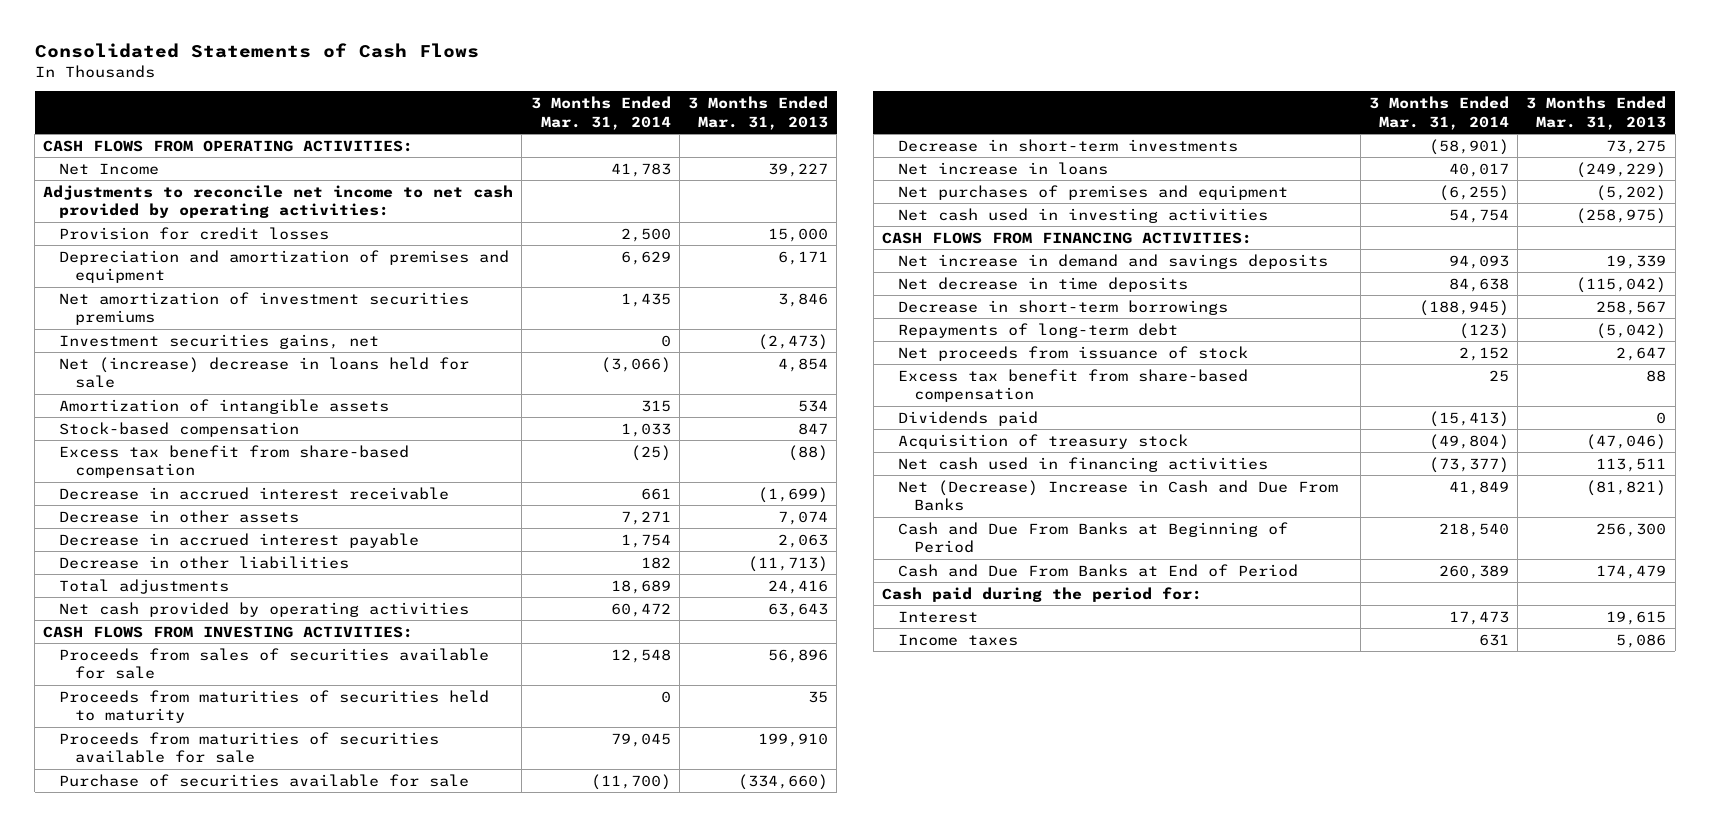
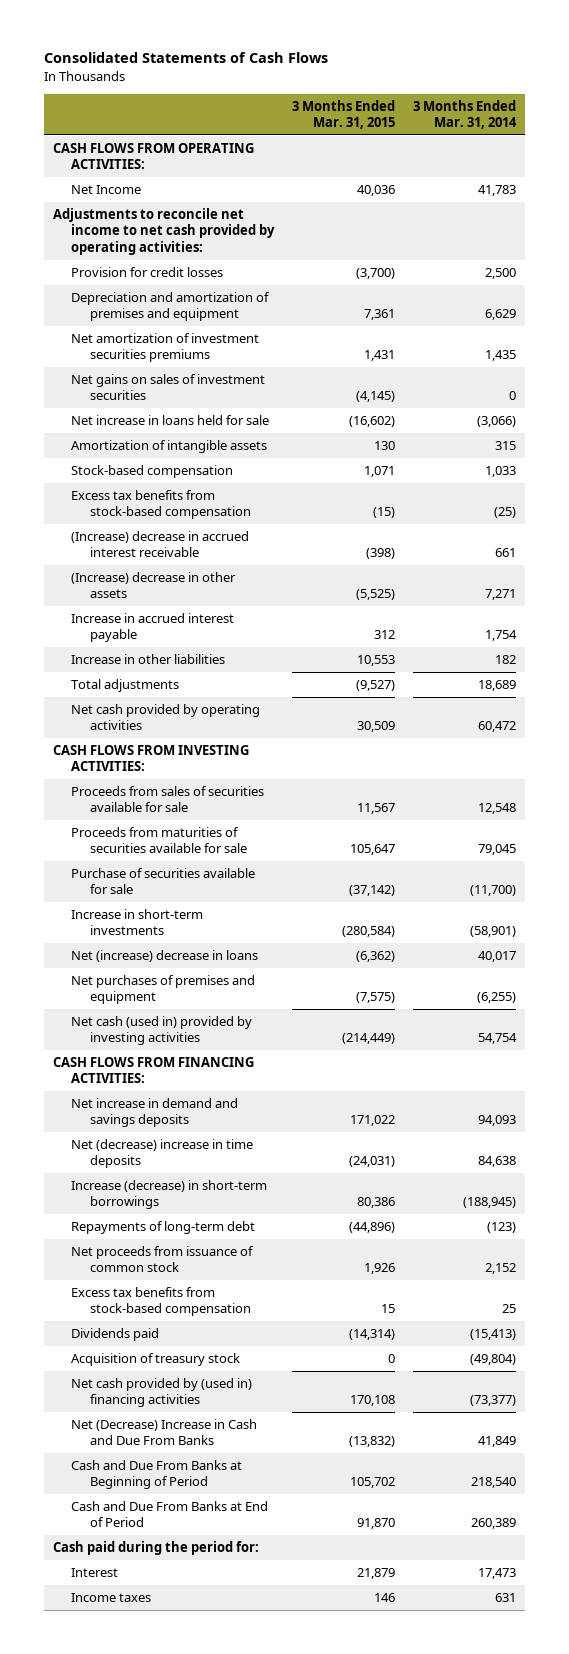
[687,96,828,130] 3 Months Ended Mar. 31, 2013 -> none
none -> [292,99,396,129] 3 Months Ended Mar. 31, 2015
[59,333,380,349] Investment securities gains, net -> [71,374,266,401] Net gains on sales of investment securities
[59,356,470,389] Net (increase) decrease in loans held for sale -> [71,415,270,426] Net increase in loans held for sale
[59,444,410,479] Excess tax benefit from share-based compensation -> [71,490,251,520] Excess tax benefits from stock-based compensation
[59,486,450,500] Decrease in accrued interest receivable -> [71,531,250,558] (Increase) decrease in accrued interest receivable
[59,509,300,523] Decrease in other assets -> [71,572,237,599] (Increase) decrease in other assets
[59,532,420,548] Decrease in accrued interest payable -> [71,613,235,643] Increase in accrued interest payable
[59,555,350,569] Decrease in other liabilities -> [71,654,226,665] Increase in other liabilities
[59,689,490,724] Proceeds from maturities of securities held to maturity -> none
[897,138,1238,152] Decrease in short-term investments -> [71,909,204,936] Increase in short-term investments
[897,161,1108,175] Net increase in loans -> [71,950,259,963] Net (increase) decrease in loans
[897,207,1268,223] Net cash used in investing activities -> [71,1016,253,1046] Net cash (used in) provided by investing activities
[897,276,1188,292] Net decrease in time deposits -> [71,1139,254,1169] Net (decrease) increase in time deposits
[897,299,1228,315] Decrease in short-term borrowings -> [71,1180,268,1210] Increase (decrease) in short-term borrowings
[897,345,1248,361] Net proceeds from issuance of stock -> [71,1246,255,1273] Net proceeds from issuance of common stock
[897,368,1248,403] Excess tax benefit from share-based compensation -> [71,1287,251,1317] Excess tax benefits from stock-based compensation
[897,456,1268,472] Net cash used in financing activities -> [71,1378,253,1408] Net cash provided by (used in) financing activities

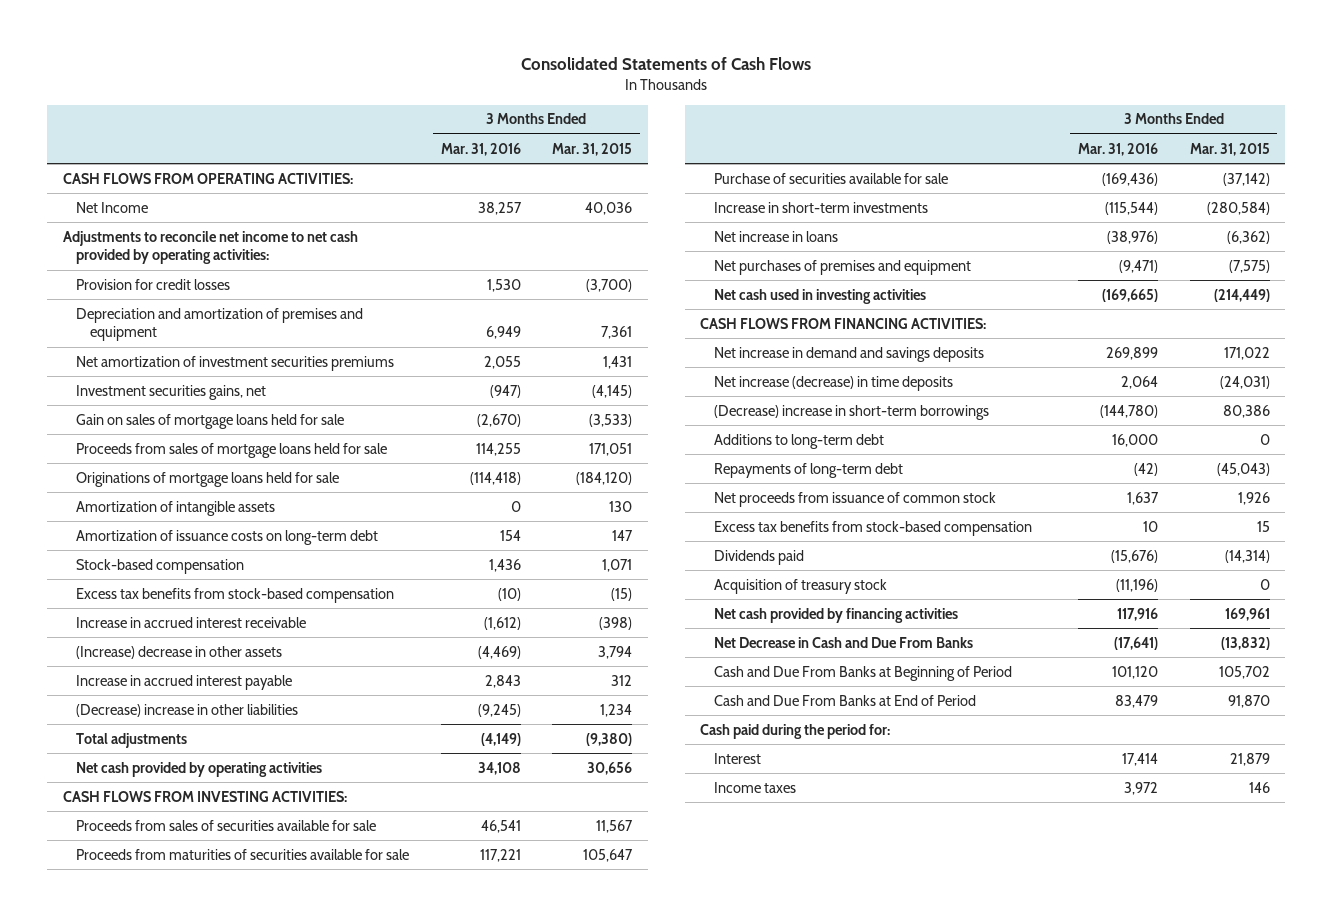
[413,99,518,129] 3 Months Ended Mar. 31, 2014 -> none
none -> [440,142,521,156] Mar. 31, 2016
[71,374,266,401] Net gains on sales of investment securities -> [76,384,267,400] Investment securities gains, net
[71,415,270,426] Net increase in loans held for sale -> [76,413,345,429] Gain on sales of mortgage loans held for sale
[349,416,396,428] (16,602) -> [589,413,633,427] (3,533)
none -> [76,442,388,458] Proceeds from sales of mortgage loans held for sale
none -> [76,471,340,487] Originations of mortgage loans held for sale
none -> [76,529,379,545] Amortization of issuance costs on long-term debt
[71,531,250,558] (Increase) decrease in accrued interest receivable -> [76,616,307,628] Increase in accrued interest receivable
[356,589,396,601] (5,525) -> [598,645,633,659] 3,794
[71,654,226,665] Increase in other liabilities -> [76,703,299,717] (Decrease) increase in other liabilities
[357,655,396,667] 10,553 -> [600,703,633,717] 1,234
[356,680,396,692] (9,527) -> [586,732,633,746] (9,380)
[357,721,396,733] 30,509 -> [587,761,633,775] 30,656
[71,950,259,963] Net (increase) decrease in loans -> [713,230,838,242] Net increase in loans
[71,1016,253,1046] Net cash (used in) provided by investing activities -> [713,288,926,304] Net cash used in investing activities
[71,1139,254,1169] Net (decrease) increase in time deposits -> [713,375,953,391] Net increase (decrease) in time deposits
[71,1180,268,1210] Increase (decrease) in short-term borrowings -> [713,404,989,420] (Decrease) increase in short-term borrowings
none -> [713,433,884,449] Additions to long-term debt
[349,1222,396,1234] (44,896) -> [1216,462,1270,476] (45,043)
[71,1378,253,1408] Net cash provided by (used in) financing activities -> [713,607,958,623] Net cash provided by financing activities
[350,1395,396,1407] 170,108 -> [1224,607,1270,621] 169,961
[71,1419,258,1446] Net (Decrease) Increase in Cash and Due From Banks -> [713,636,973,648] Net Decrease in Cash and Due From Banks

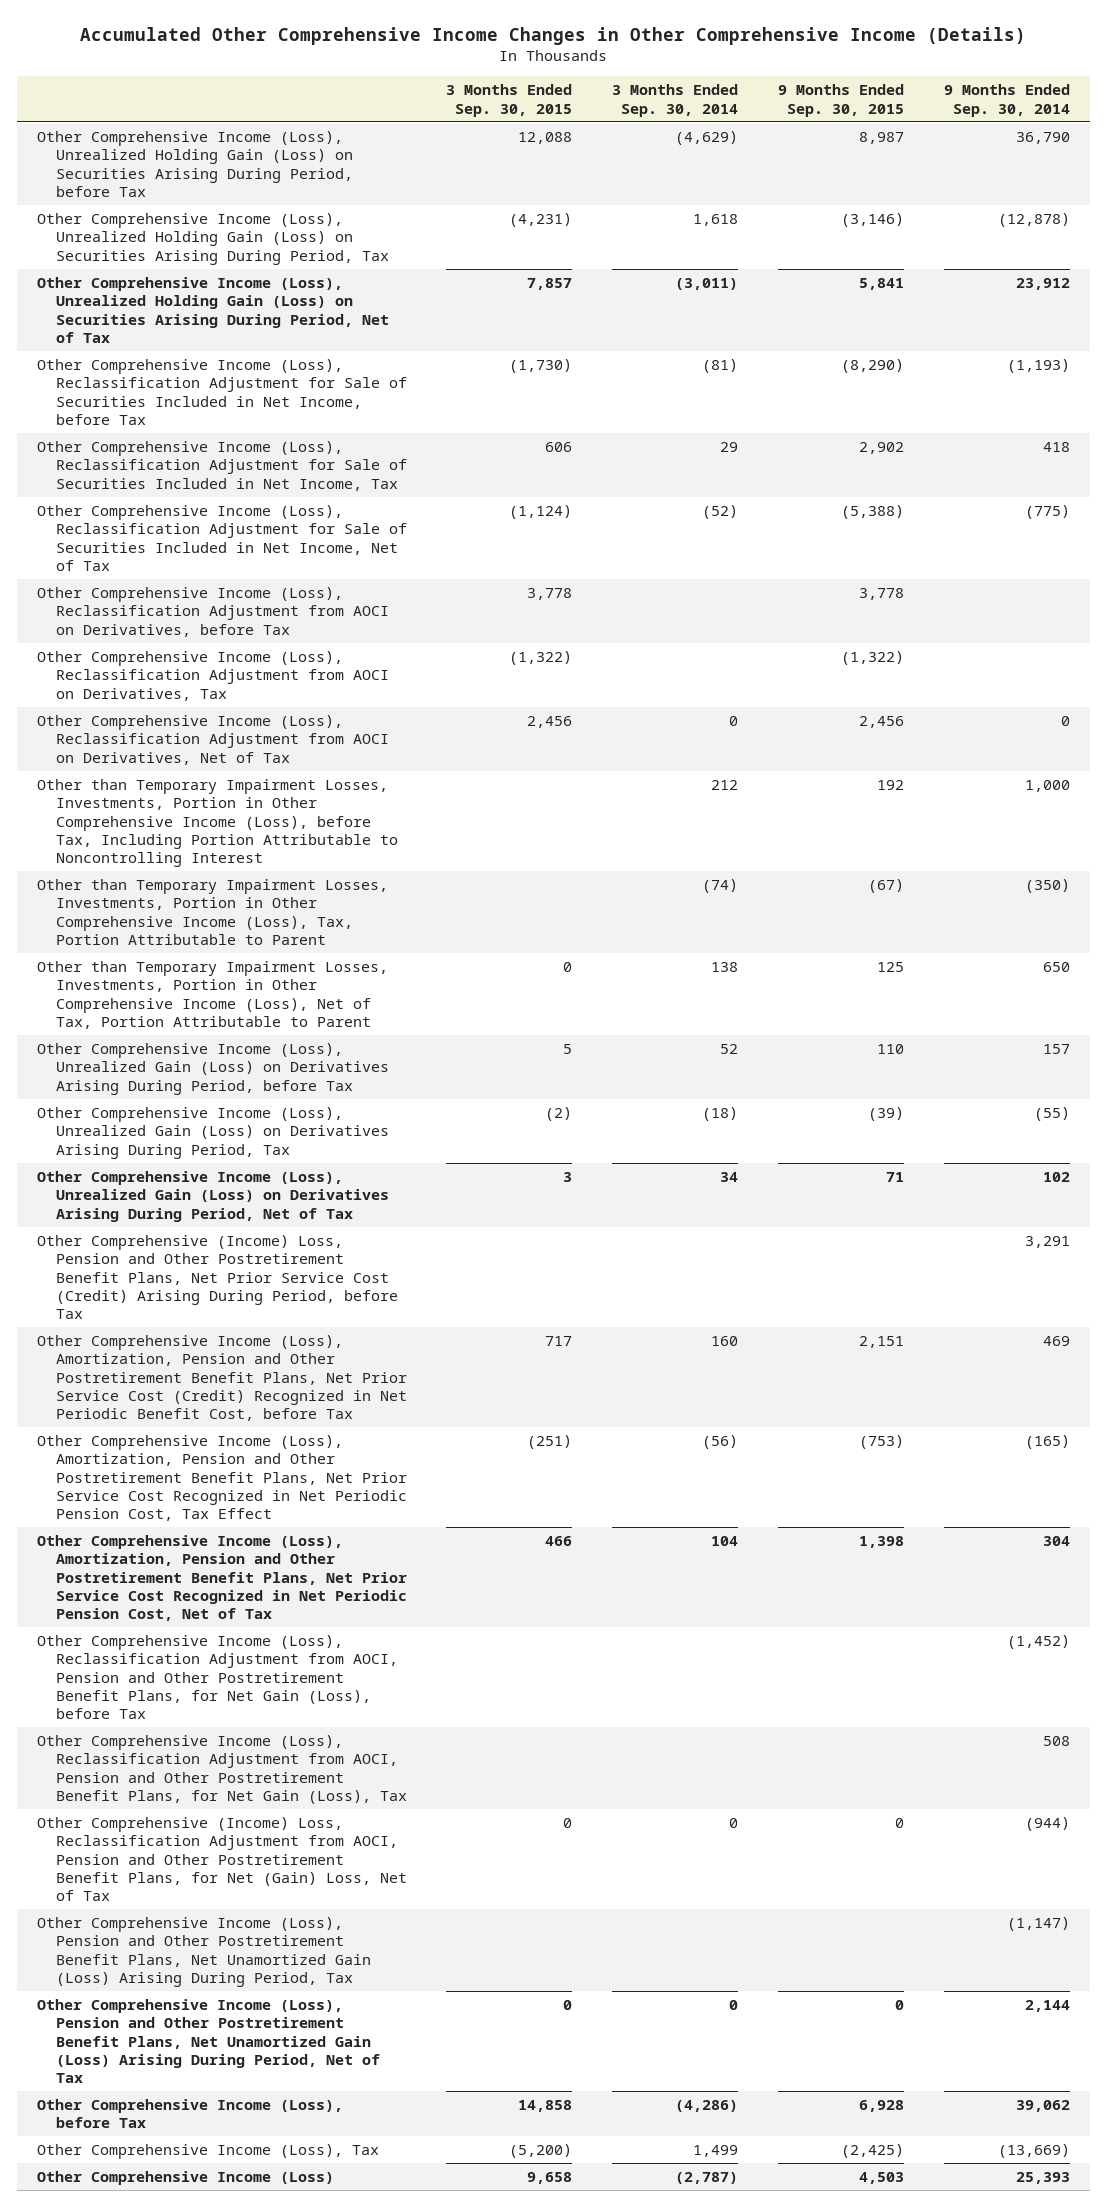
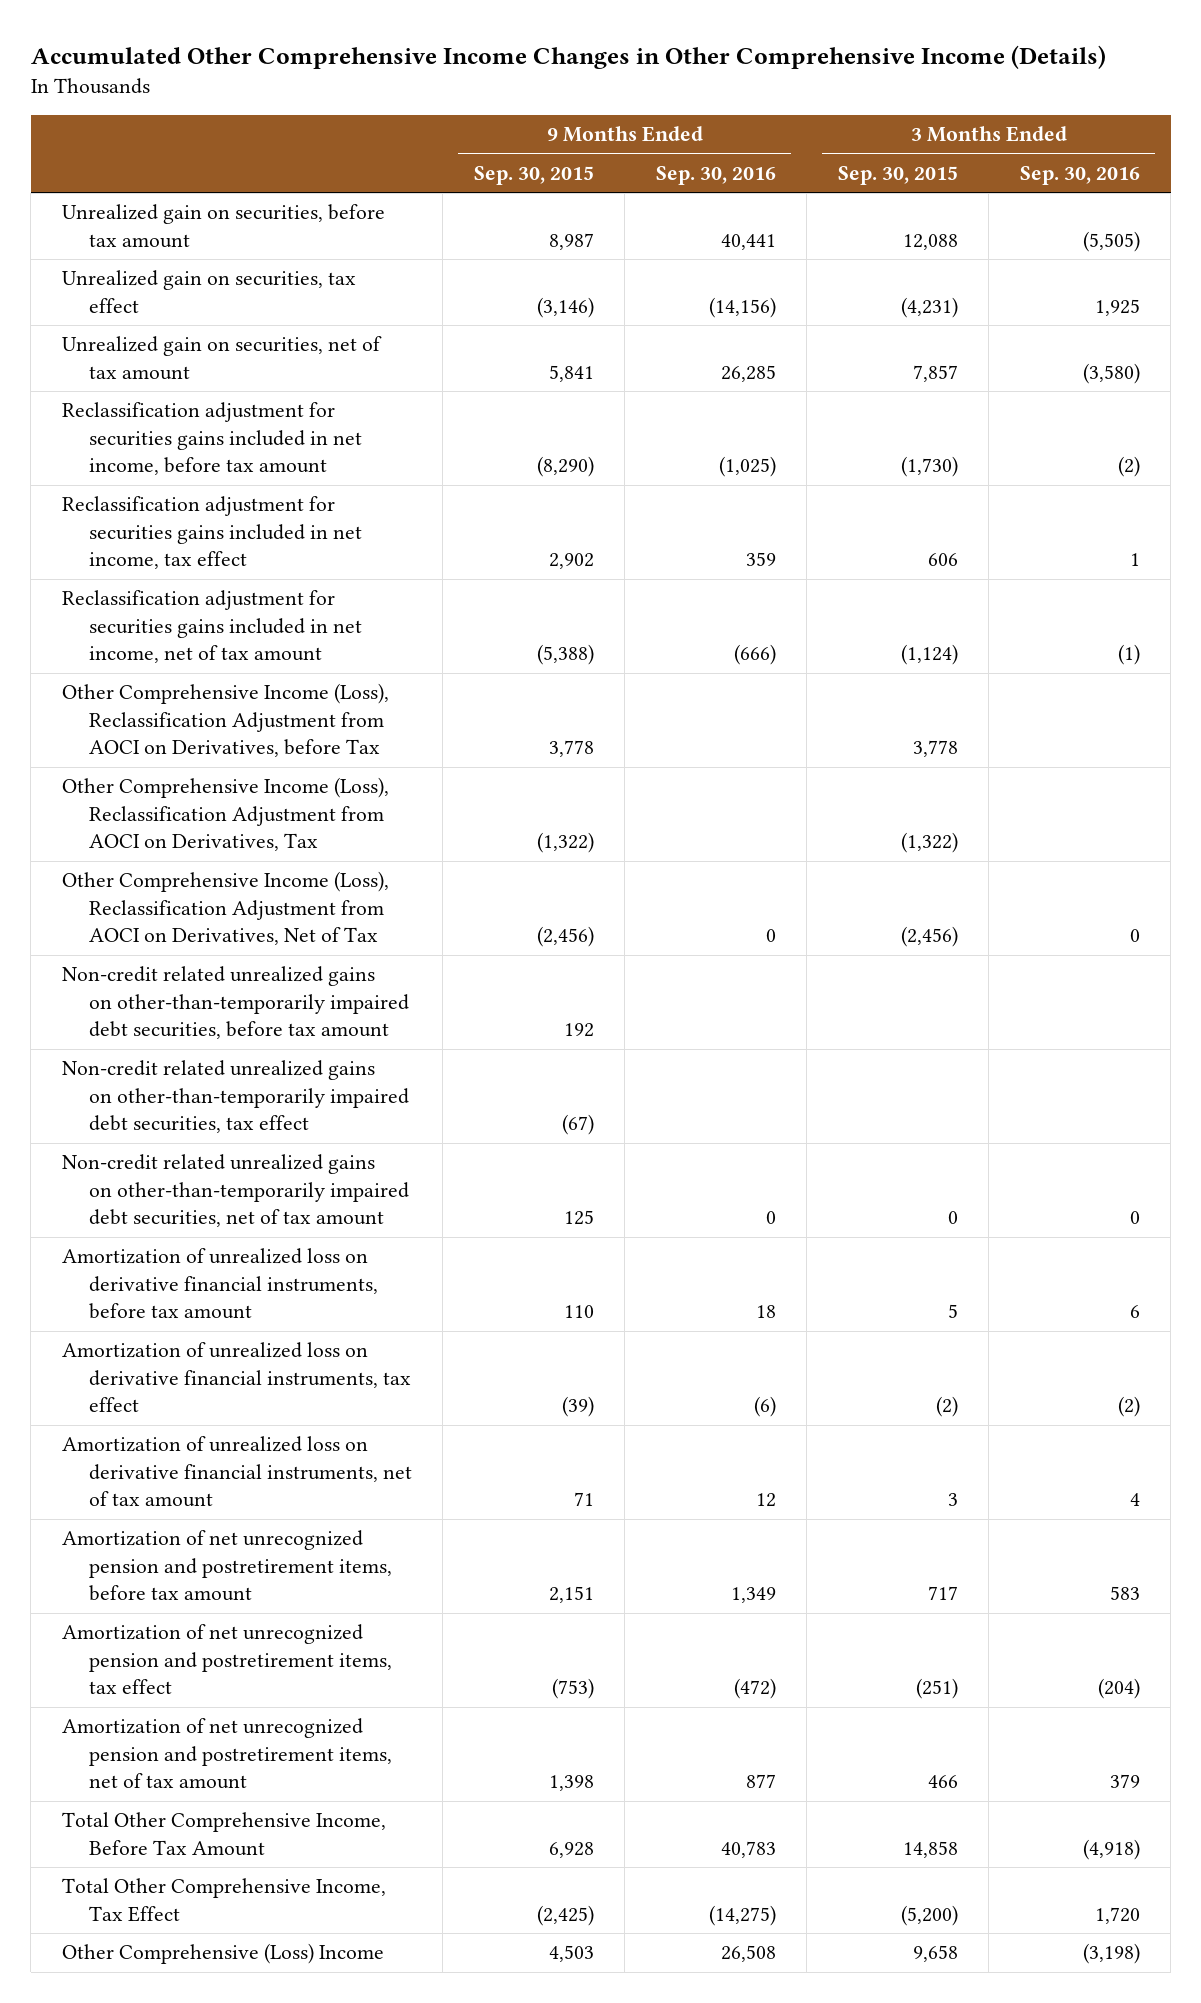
[612,84,739,117] 3 Months Ended Sep. 30, 2014 -> none
[943,84,1070,117] 9 Months Ended Sep. 30, 2014 -> none
none -> [655,165,776,185] Sep. 30, 2016
none -> [1019,165,1140,185] Sep. 30, 2016
[36,130,353,198] Other Comprehensive Income (Loss), Unrealized Holding Gain (Loss) on Securities Arising During Period, before Tax -> [61,204,385,248] Unrealized gain on securities, before tax amount
[36,212,389,265] Other Comprehensive Income (Loss), Unrealized Holding Gain (Loss) on Securities Arising During Period, Tax -> [61,270,356,313] Unrealized gain on securities, tax effect
[36,276,389,344] Other Comprehensive Income (Loss), Unrealized Holding Gain (Loss) on Securities Arising During Period, Net of Tax -> [61,336,382,380] Unrealized gain on securities, net of tax amount
[36,358,407,426] Other Comprehensive Income (Loss), Reclassification Adjustment for Sale of Securities Included in Net Income, before Tax -> [61,402,362,476] Reclassification adjustment for securities gains included in net income, before tax amount
[36,440,407,491] Other Comprehensive Income (Loss), Reclassification Adjustment for Sale of Securities Included in Net Income, Tax -> [61,496,362,570] Reclassification adjustment for securities gains included in net income, tax effect
[36,504,407,572] Other Comprehensive Income (Loss), Reclassification Adjustment for Sale of Securities Included in Net Income, Net of Tax -> [61,590,362,664] Reclassification adjustment for securities gains included in net income, net of tax amount
[36,1234,398,1320] Other Comprehensive (Income) Loss, Pension and Other Postretirement Benefit Plans, Net Prior Service Cost (Credit) Arising During Period, before Tax -> none
[36,1634,398,1720] Other Comprehensive Income (Loss), Reclassification Adjustment from AOCI, Pension and Other Postretirement Benefit Plans, for Net Gain (Loss), before Tax -> none
[36,1734,407,1805] Other Comprehensive Income (Loss), Reclassification Adjustment from AOCI, Pension and Other Postretirement Benefit Plans, for Net Gain (Loss), Tax -> none
[36,1816,407,1902] Other Comprehensive (Income) Loss, Reclassification Adjustment from AOCI, Pension and Other Postretirement Benefit Plans, for Net (Gain) Loss, Net of Tax -> none
[36,1916,371,1988] Other Comprehensive Income (Loss), Pension and Other Postretirement Benefit Plans, Net Unamortized Gain (Loss) Arising During Period, Tax -> none
[36,1998,380,2084] Other Comprehensive Income (Loss), Pension and Other Postretirement Benefit Plans, Net Unamortized Gain (Loss) Arising During Period, Net of Tax -> none
[527,715,573,728] 2,456 -> [900,926,958,948] (2,456)
[859,715,905,728] 2,456 -> [536,926,594,948] (2,456)
[36,778,398,868] Other than Temporary Impairment Losses, Investments, Portion in Other Comprehensive Income (Loss), before Tax, Including Portion Attributable to Noncontrolling Interest -> [61,966,409,1040] Non-credit related unrealized gains on other-than-temporarily impaired debt securities, before tax amount
[36,878,388,946] Other than Temporary Impairment Losses, Investments, Portion in Other Comprehensive Income (Loss), Tax, Portion Attributable to Parent -> [61,1060,409,1134] Non-credit related unrealized gains on other-than-temporarily impaired debt securities, tax effect
[36,960,388,1030] Other than Temporary Impairment Losses, Investments, Portion in Other Comprehensive Income (Loss), Net of Tax, Portion Attributable to Parent -> [61,1154,409,1228] Non-credit related unrealized gains on other-than-temporarily impaired debt securities, net of tax amount
[36,1042,389,1095] Other Comprehensive Income (Loss), Unrealized Gain (Loss) on Derivatives Arising During Period, before Tax -> [61,1248,378,1320] Amortization of unrealized loss on derivative financial instruments, before tax amount
[36,1106,389,1159] Other Comprehensive Income (Loss), Unrealized Gain (Loss) on Derivatives Arising During Period, Tax -> [61,1342,411,1413] Amortization of unrealized loss on derivative financial instruments, tax effect
[36,1170,389,1222] Other Comprehensive Income (Loss), Unrealized Gain (Loss) on Derivatives Arising During Period, Net of Tax -> [61,1436,412,1508] Amortization of unrealized loss on derivative financial instruments, net of tax amount
[36,1334,407,1422] Other Comprehensive Income (Loss), Amortization, Pension and Other Postretirement Benefit Plans, Net Prior Service Cost (Credit) Recognized in Net Periodic Benefit Cost, before Tax -> [61,1530,392,1602] Amortization of net unrecognized pension and postretirement items, before tax amount
[36,1434,407,1522] Other Comprehensive Income (Loss), Amortization, Pension and Other Postretirement Benefit Plans, Net Prior Service Cost Recognized in Net Periodic Pension Cost, Tax Effect -> [61,1624,392,1695] Amortization of net unrecognized pension and postretirement items, tax effect
[36,1534,407,1622] Other Comprehensive Income (Loss), Amortization, Pension and Other Postretirement Benefit Plans, Net Prior Service Cost Recognized in Net Periodic Pension Cost, Net of Tax -> [61,1718,392,1790] Amortization of net unrecognized pension and postretirement items, net of tax amount
[36,2098,343,2129] Other Comprehensive Income (Loss), before Tax -> [61,1812,386,1856] Total Other Comprehensive Income, Before Tax Amount
[36,2143,379,2159] Other Comprehensive Income (Loss), Tax -> [61,1878,386,1922] Total Other Comprehensive Income, Tax Effect
[36,2170,334,2185] Other Comprehensive Income (Loss) -> [61,1943,384,1965] Other Comprehensive (Loss) Income

